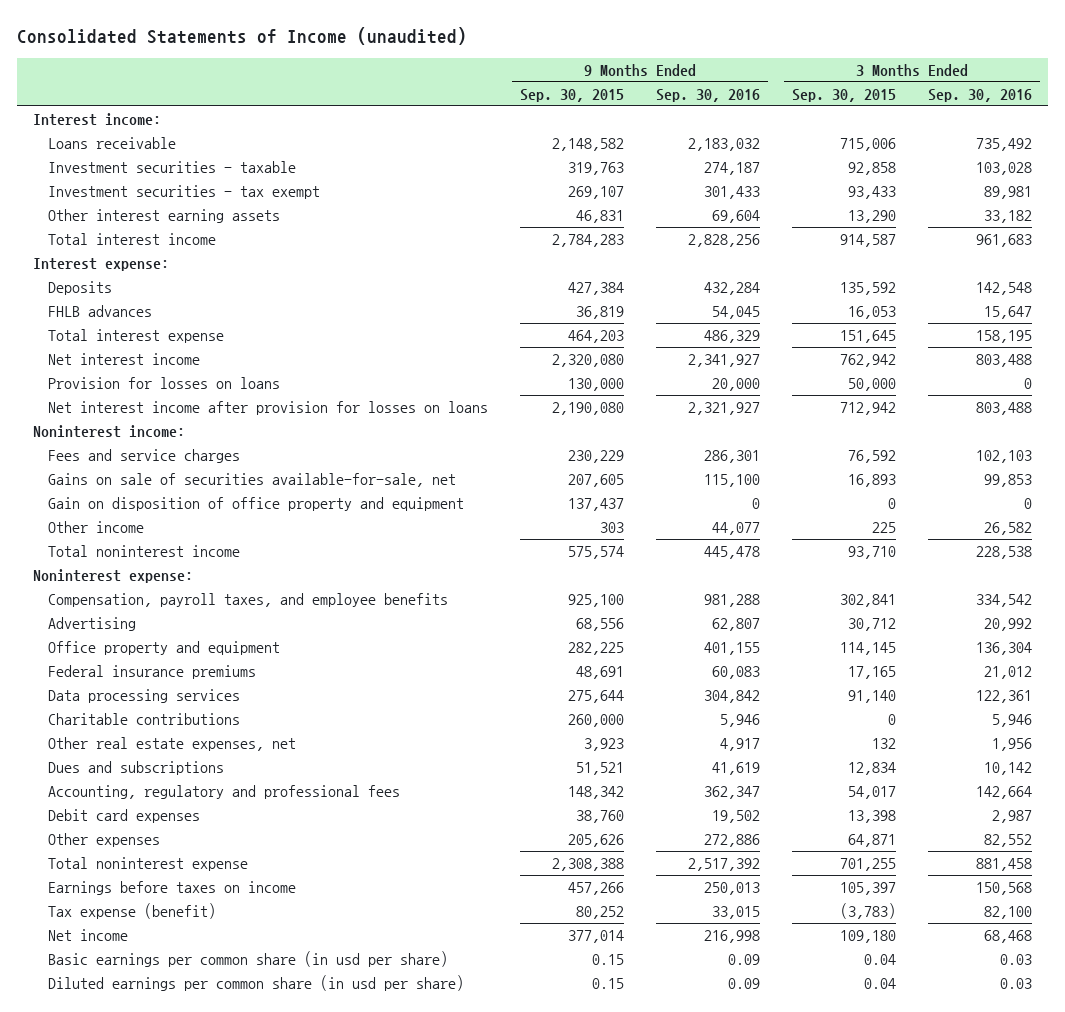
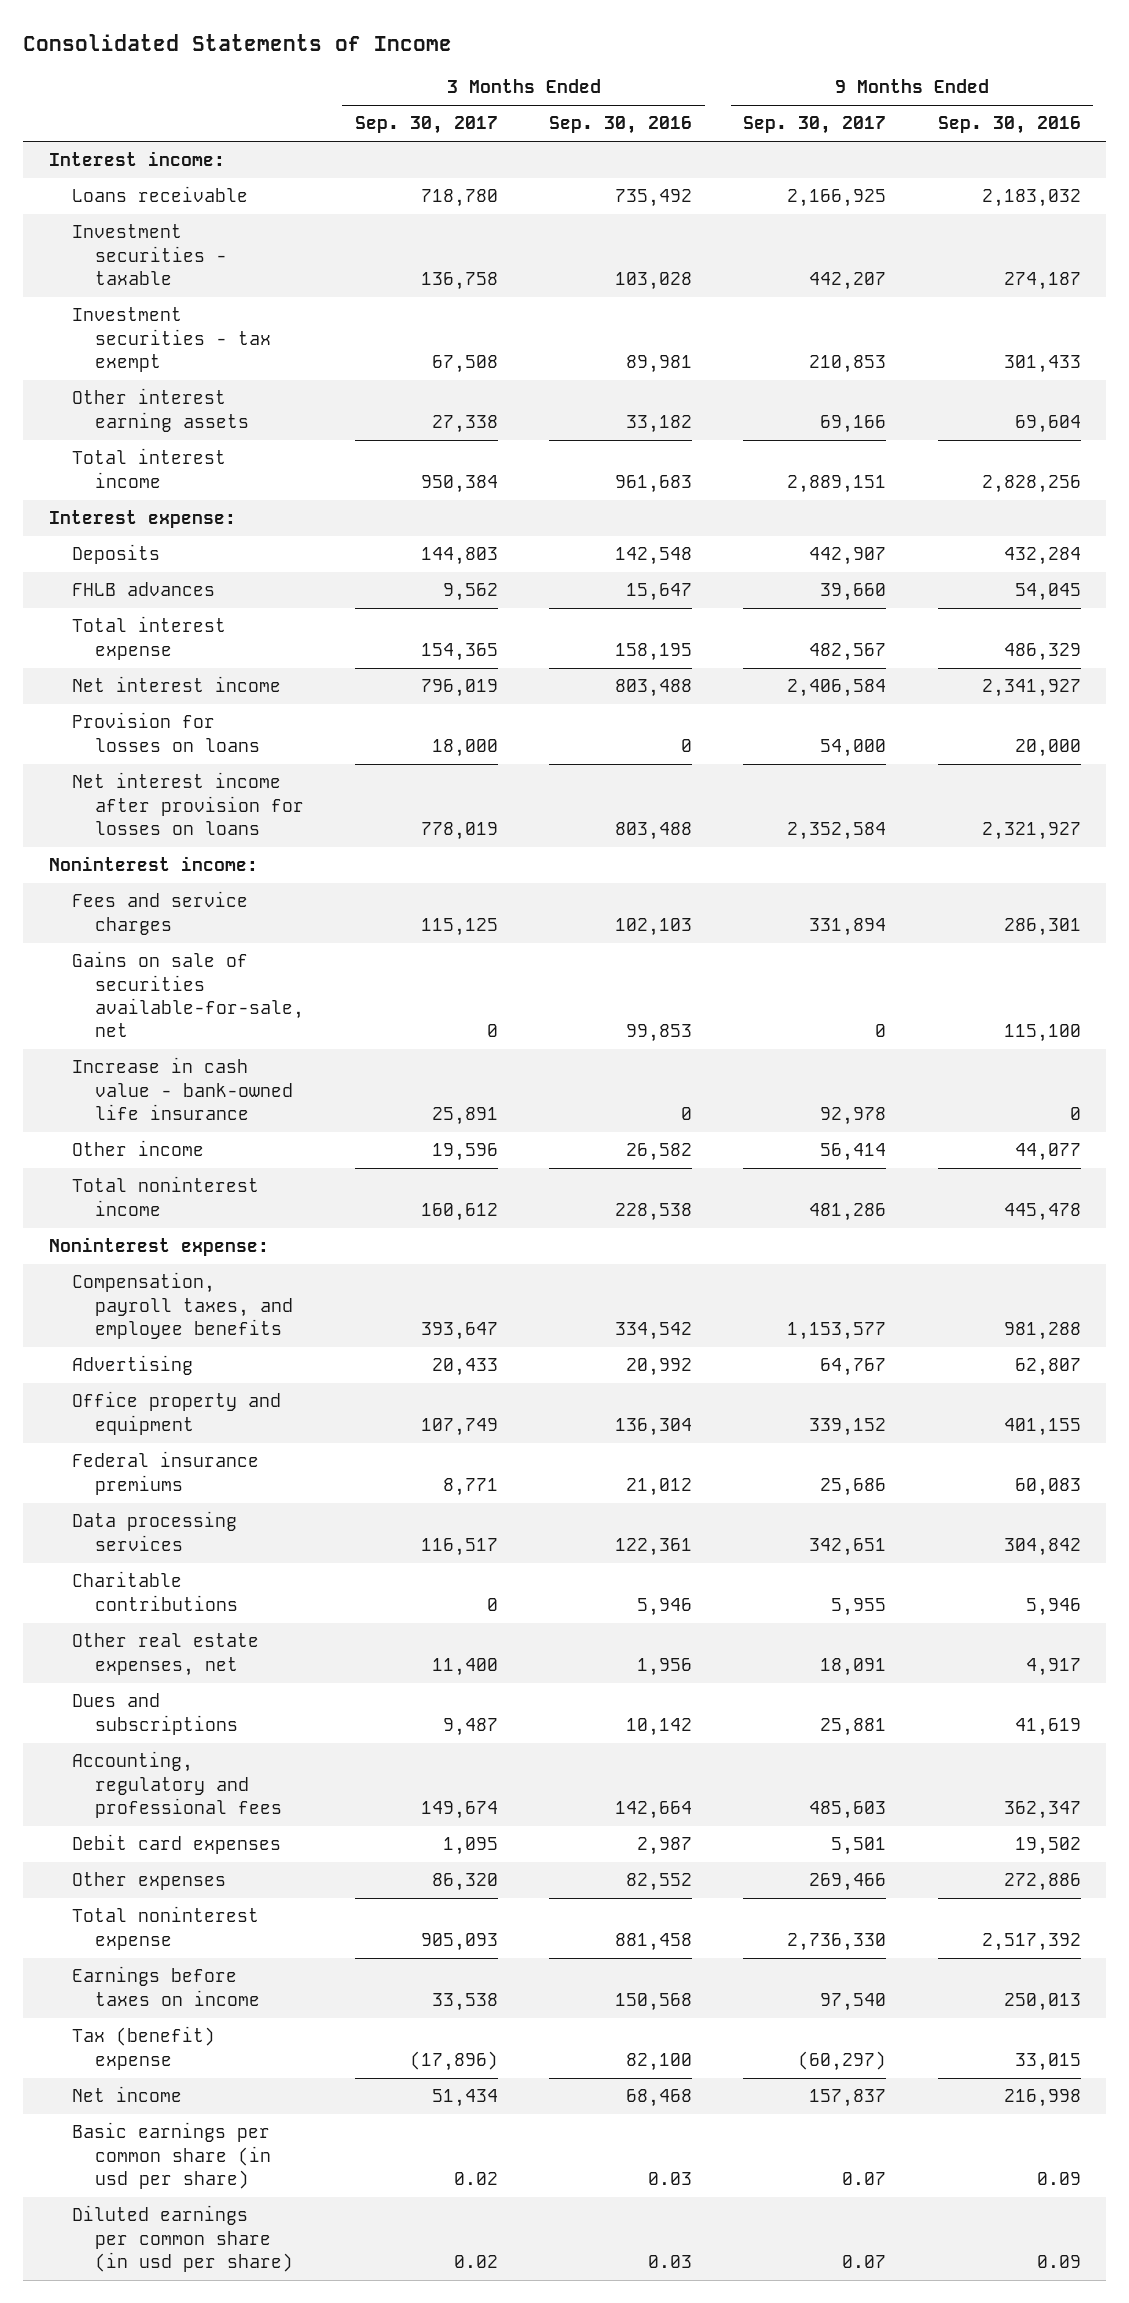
[17,27,468,46] Consolidated Statements of Income (unaudited) -> [23,33,453,51] Consolidated Statements of Income
[519,88,624,102] Sep. 30, 2015 -> none
[791,88,896,102] Sep. 30, 2015 -> none
none -> [355,116,499,135] Sep. 30, 2017
none -> [743,116,887,135] Sep. 30, 2017
[47,497,464,512] Gain on disposition of office property and equipment -> none
none -> [71,1057,293,1120] Increase in cash value - bank-owned life insurance
[47,903,216,920] Tax expense (benefit) -> [71,2026,215,2070] Tax (benefit) expense

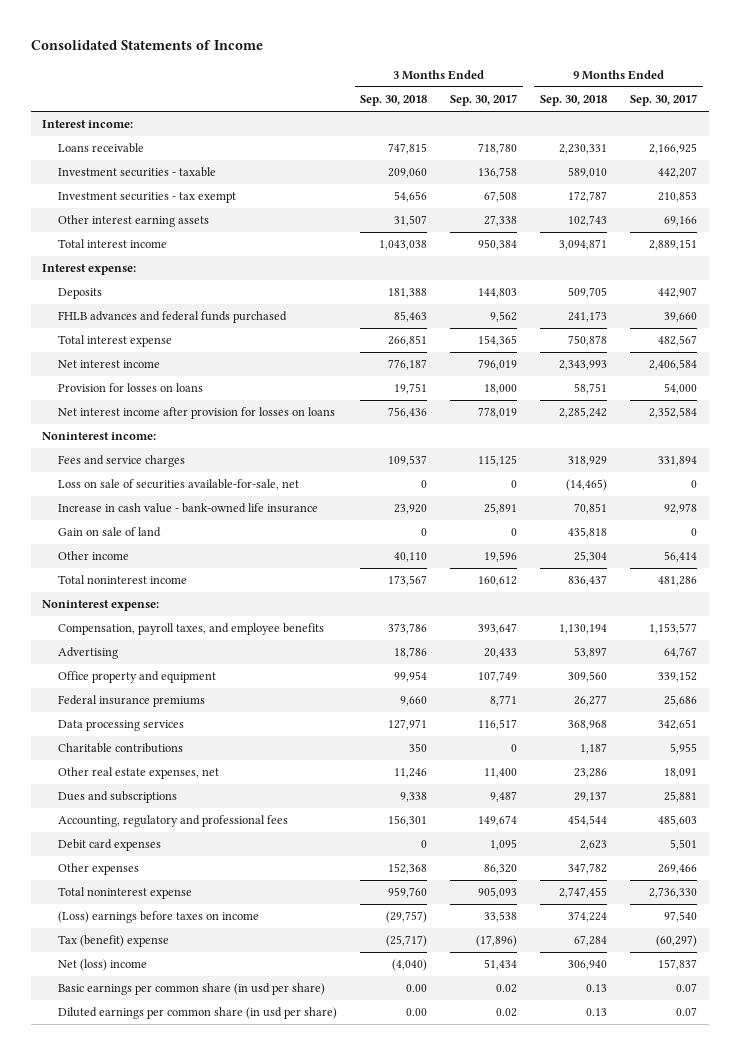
[549,116,693,135] Sep. 30, 2016 -> none
[937,116,1081,135] Sep. 30, 2016 -> none
none -> [360,95,428,107] Sep. 30, 2018
none -> [540,95,608,107] Sep. 30, 2018
[71,582,215,597] FHLB advances -> [58,311,288,324] FHLB advances and federal funds purchased
[71,951,304,1038] Gains on sale of securities available-for-sale, net -> [58,479,300,491] Loss on sale of securities available-for-sale, net
none -> [58,527,162,538] Gain on sale of land
[71,1966,260,2006] Earnings before taxes on income -> [58,911,260,924] (Loss) earnings before taxes on income
[71,2086,182,2103] Net income -> [58,959,148,972] Net (loss) income

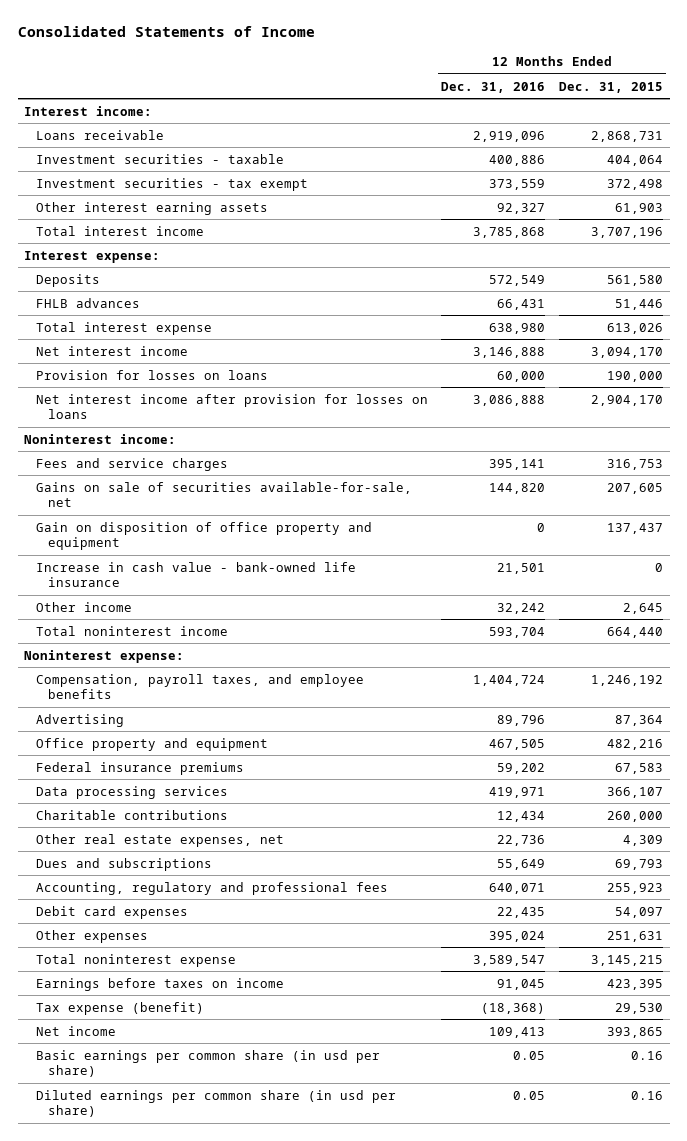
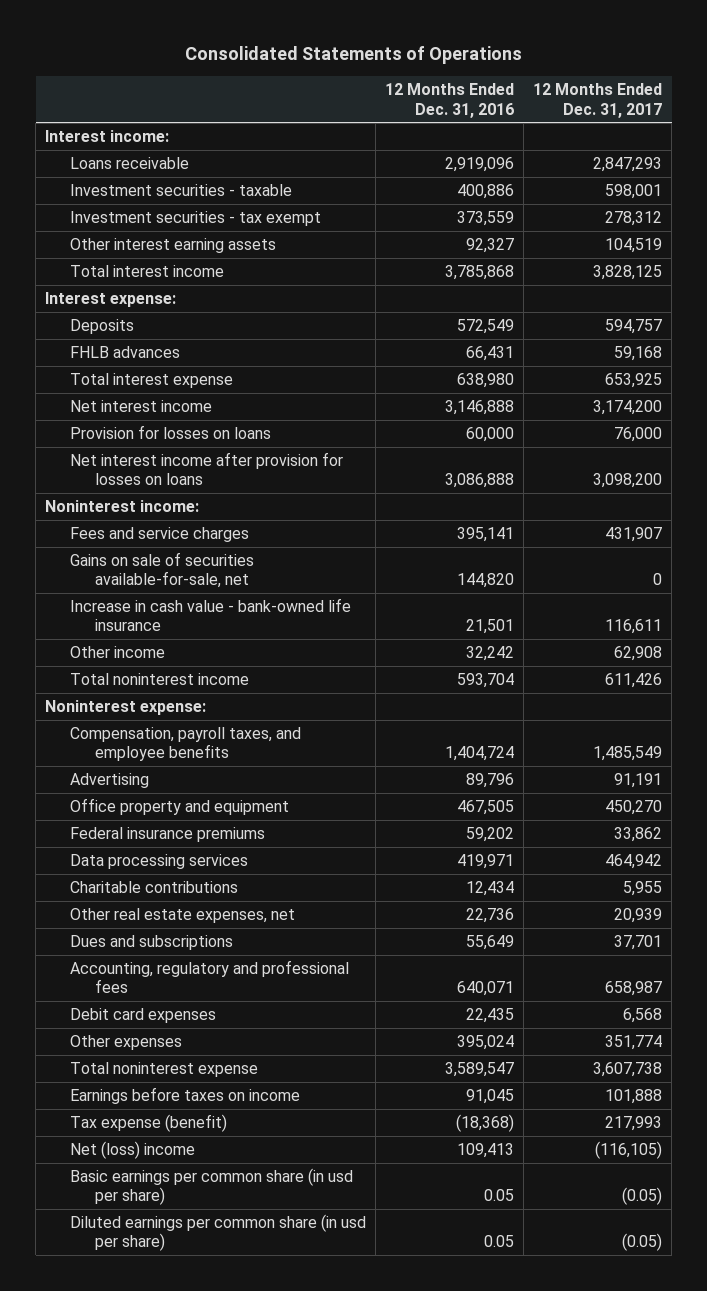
[17,26,315,38] Consolidated Statements of Income -> [184,46,522,65] Consolidated Statements of Operations
[558,81,663,93] Dec. 31, 2015 -> none
none -> [533,83,663,118] 12 Months Ended Dec. 31, 2017
[36,521,373,551] Gain on disposition of office property and equipment -> none
[36,1025,117,1036] Net income -> [70,1141,196,1160] Net (loss) income

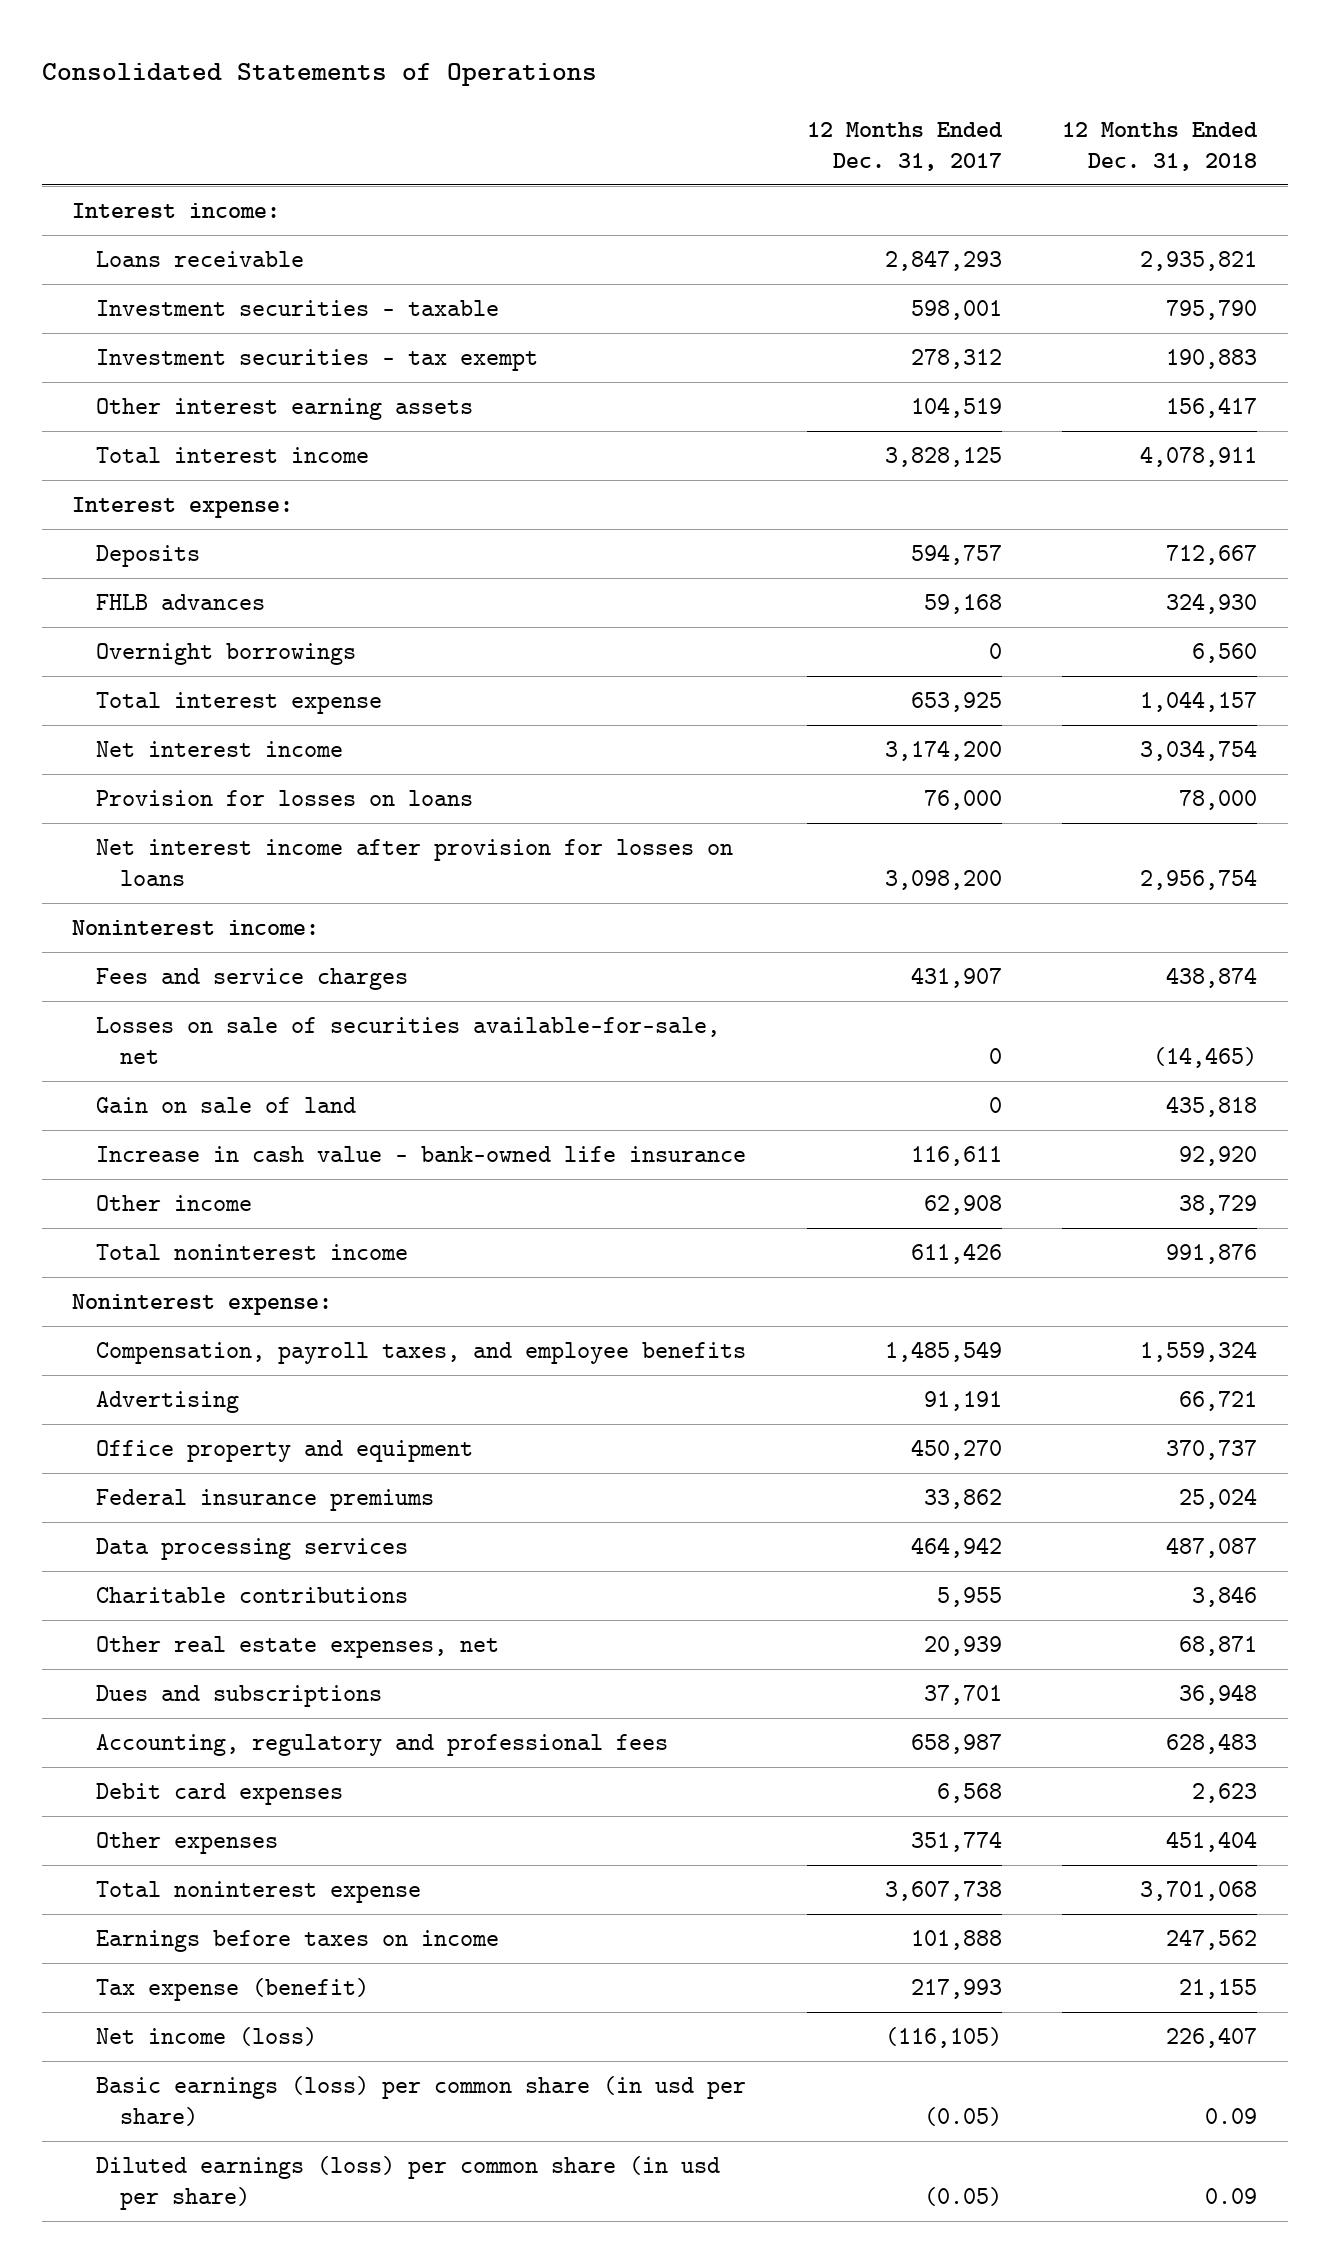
[385,83,515,118] 12 Months Ended Dec. 31, 2016 -> none
none -> [1062,121,1259,172] 12 Months Ended Dec. 31, 2018
none -> [96,642,357,665] Overnight borrowings
[70,552,255,589] Gains on sale of securities available-for-sale, net -> [96,1016,721,1065] Losses on sale of securities available-for-sale, net
none -> [96,1096,357,1113] Gain on sale of land
[70,1141,196,1160] Net (loss) income -> [96,2026,318,2046] Net income (loss)
[70,1168,354,1206] Basic earnings per common share (in usd per share) -> [96,2075,747,2127] Basic earnings (loss) per common share (in usd per share)
[70,1214,367,1252] Diluted earnings per common share (in usd per share) -> [96,2155,721,2211] Diluted earnings (loss) per common share (in usd per share)

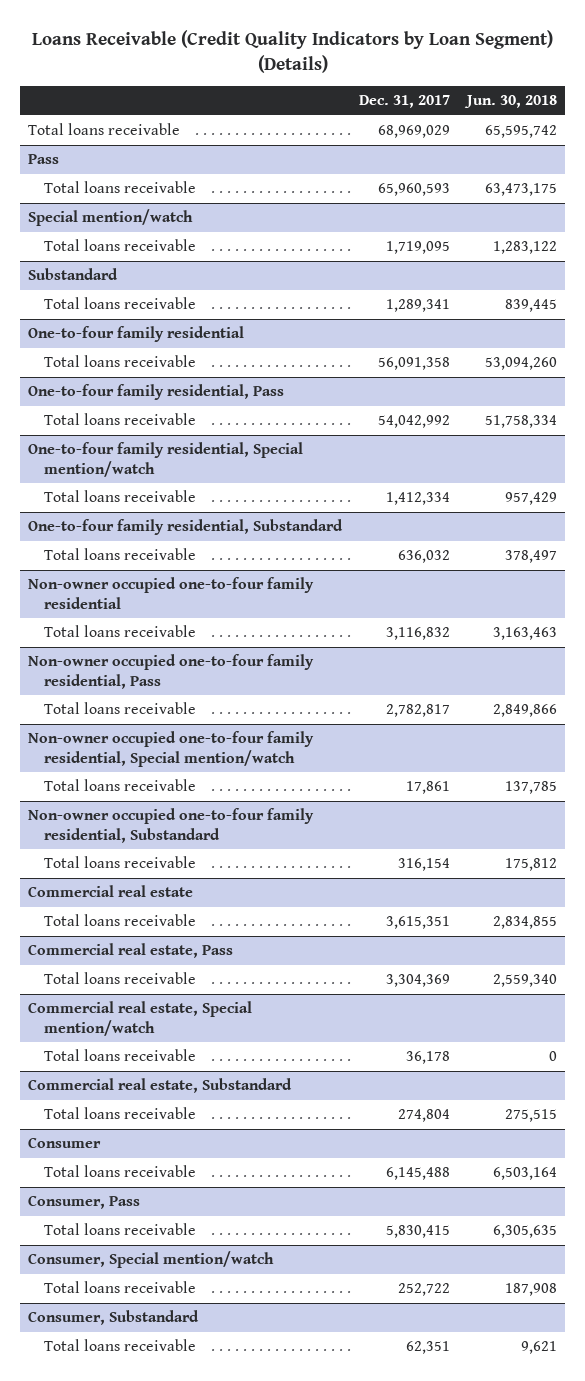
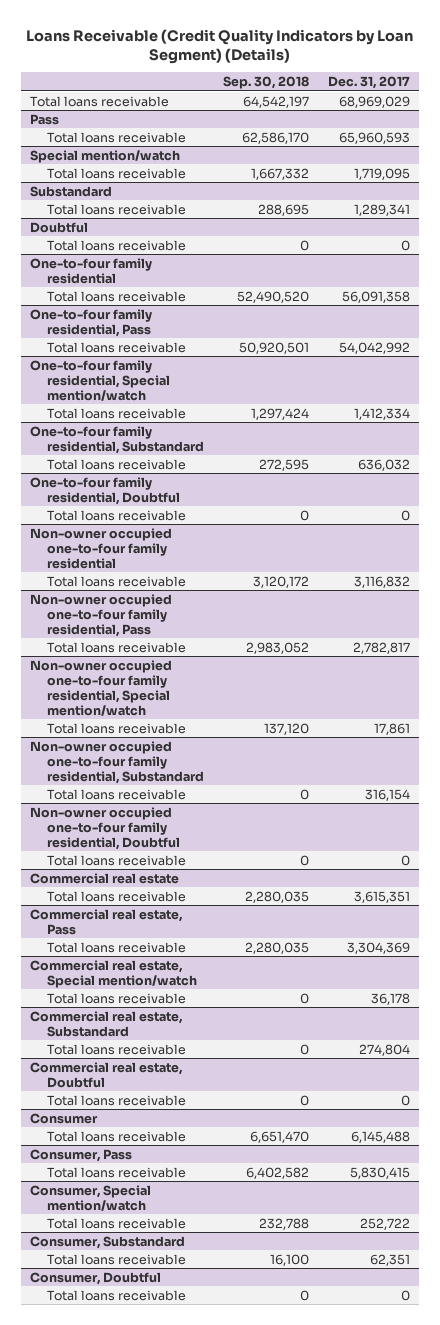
[464,95,558,109] Jun. 30, 2018 -> none
none -> [223,76,310,90] Sep. 30, 2018
none -> [30,221,89,233] Doubtful
none -> [47,239,187,251] Total loans receivable
none -> [30,476,181,505] One-to-four family residential, Doubtful
none -> [47,509,187,521] Total loans receivable
none -> [30,806,181,850] Non-owner occupied one-to-four family residential, Doubtful
none -> [47,854,187,866] Total loans receivable
none -> [30,1061,184,1088] Commercial real estate, Doubtful
none -> [47,1094,187,1106] Total loans receivable
none -> [30,1271,162,1285] Consumer, Doubtful
none -> [47,1289,187,1301] Total loans receivable

